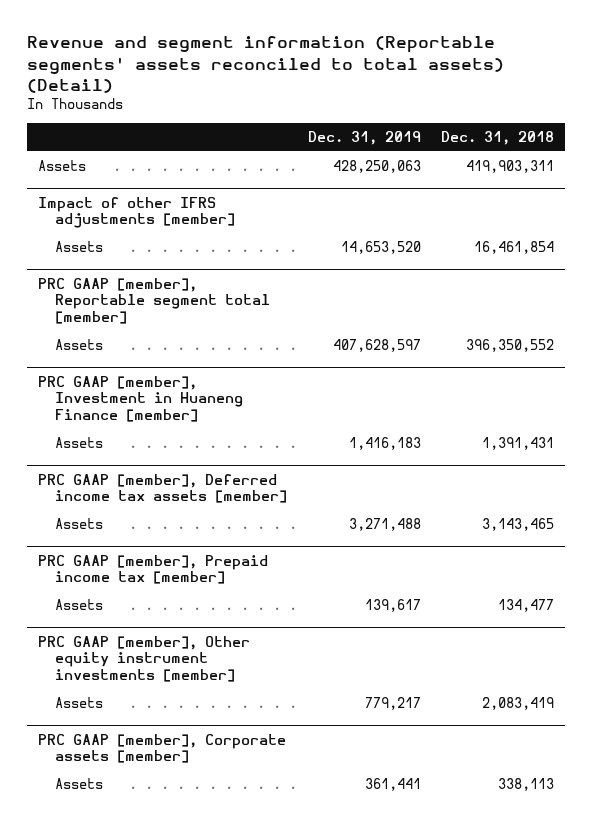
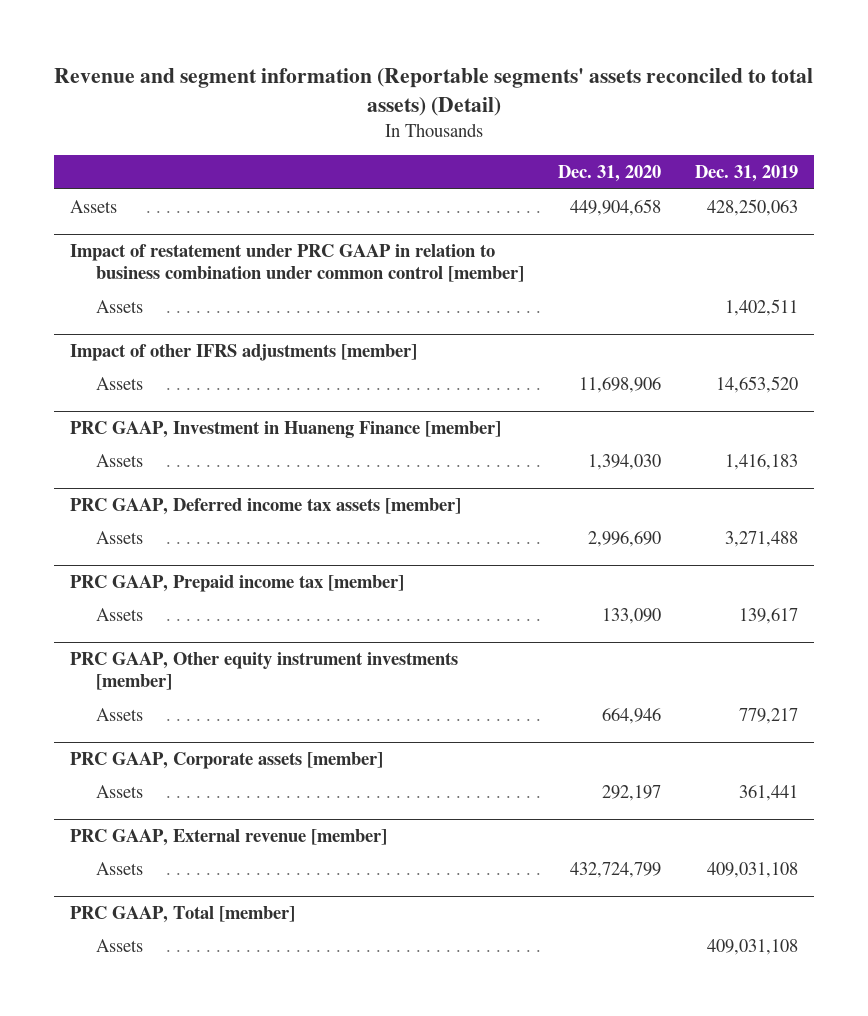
[441,131,555,146] Dec. 31, 2018 -> none
none -> [558,165,662,183] Dec. 31, 2020
none -> [70,243,525,283] Impact of restatement under PRC GAAP in relation to business combination under common control [member]
none -> [96,299,144,313] Assets
[37,277,270,325] PRC GAAP [member], Reportable segment total [member] -> none
[54,339,103,351] Assets -> none
[37,375,243,423] PRC GAAP [member], Investment in Huaneng Finance [member] -> [70,420,502,438] PRC GAAP, Investment in Huaneng Finance [member]
[37,473,287,504] PRC GAAP [member], Deferred income tax assets [member] -> [70,497,462,515] PRC GAAP, Deferred income tax assets [member]
[37,554,268,585] PRC GAAP [member], Prepaid income tax [member] -> [70,574,405,592] PRC GAAP, Prepaid income tax [member]
[37,635,250,683] PRC GAAP [member], Other equity instrument investments [member] -> [70,651,459,691] PRC GAAP, Other equity instrument investments [member]
[37,733,286,764] PRC GAAP [member], Corporate assets [member] -> [70,751,384,769] PRC GAAP, Corporate assets [member]
none -> [70,828,388,846] PRC GAAP, External revenue [member]
none -> [96,861,144,875] Assets
none -> [70,905,296,923] PRC GAAP, Total [member]
none -> [96,938,144,952] Assets

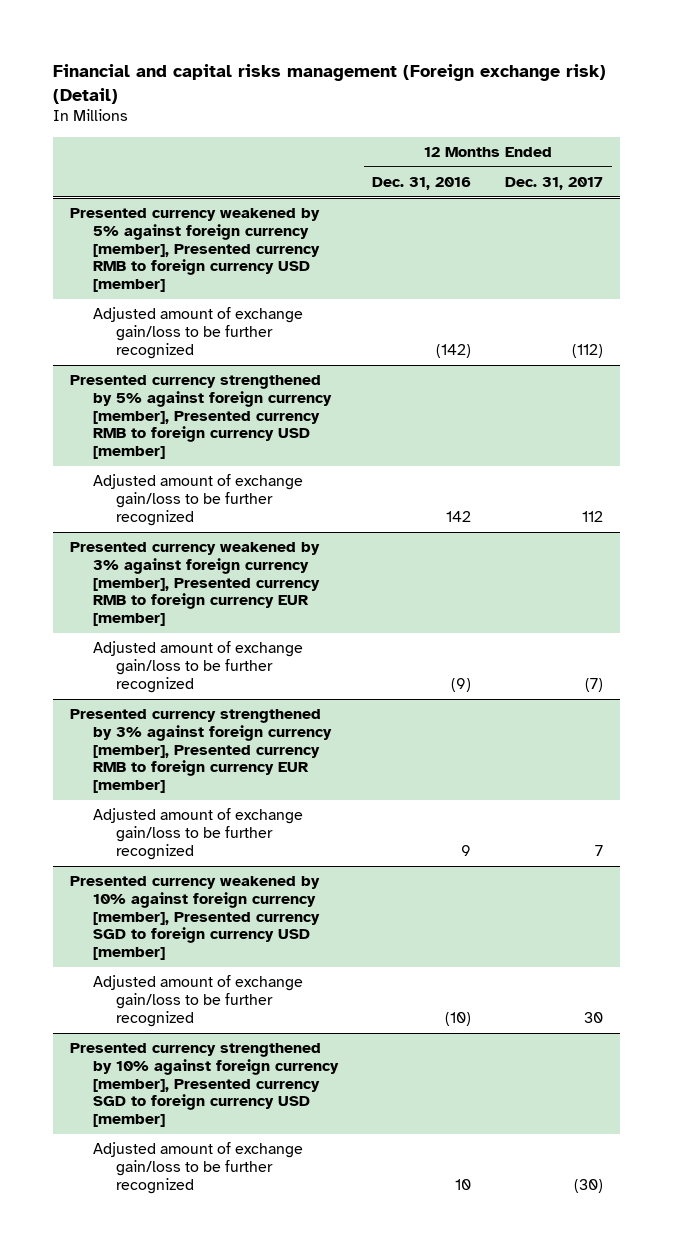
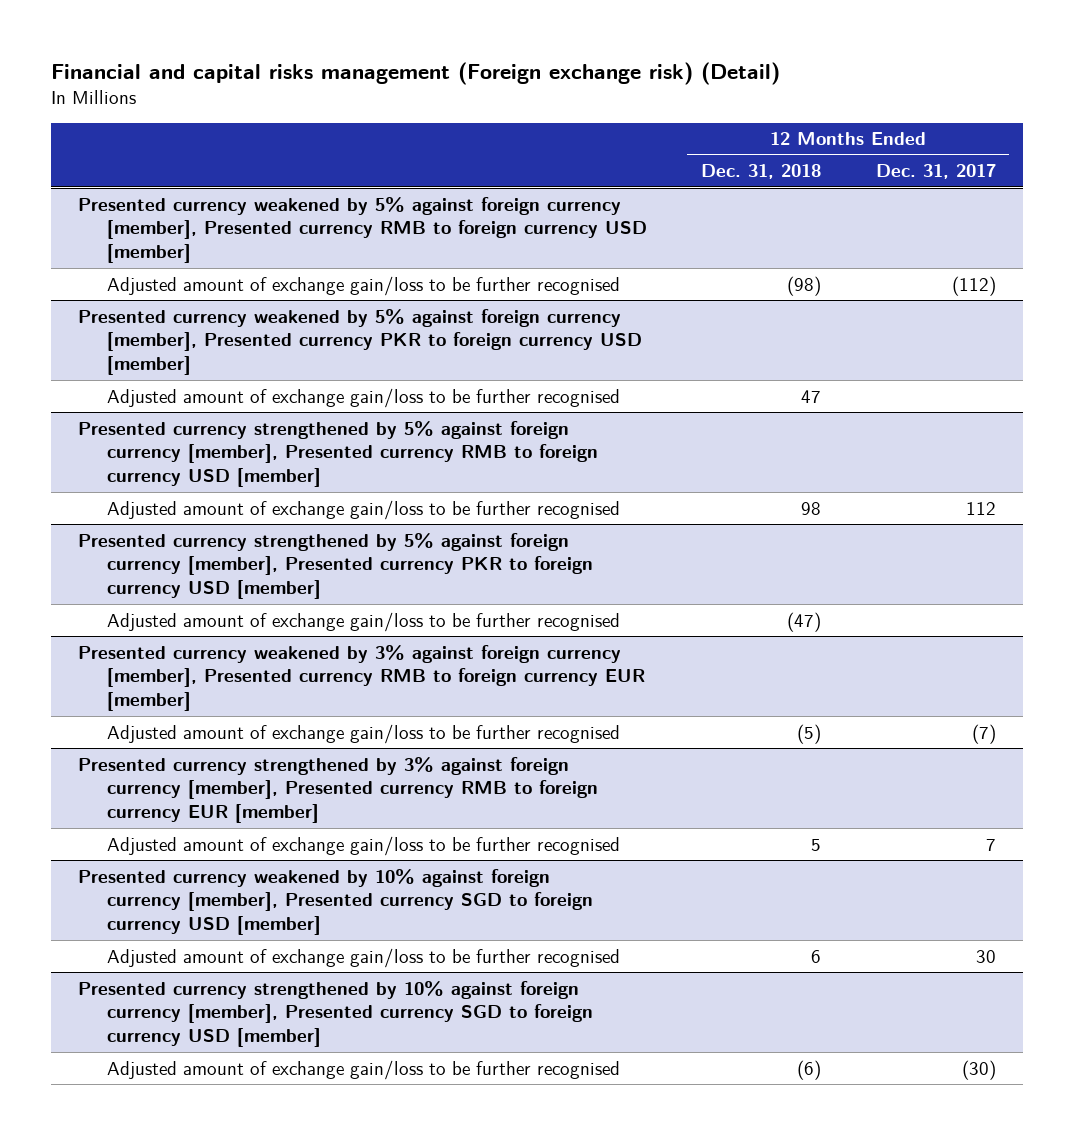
[372,177,472,191] Dec. 31, 2016 -> none
none -> [701,164,822,180] Dec. 31, 2018
[92,307,303,359] Adjusted amount of exchange gain/loss to be further recognized -> [106,275,620,296] Adjusted amount of exchange gain/loss to be further recognised
none -> [77,308,642,376] Presented currency weakened by 5% against foreign currency [member], Presented currency PKR to foreign currency USD [member]
none -> [106,387,620,408] Adjusted amount of exchange gain/loss to be further recognised
[92,474,303,526] Adjusted amount of exchange gain/loss to be further recognized -> [106,499,620,520] Adjusted amount of exchange gain/loss to be further recognised
none -> [77,532,593,600] Presented currency strengthened by 5% against foreign currency [member], Presented currency PKR to foreign currency USD [member]
none -> [106,611,620,632] Adjusted amount of exchange gain/loss to be further recognised
[92,641,303,693] Adjusted amount of exchange gain/loss to be further recognized -> [106,723,620,744] Adjusted amount of exchange gain/loss to be further recognised
[92,808,303,860] Adjusted amount of exchange gain/loss to be further recognized -> [106,835,620,856] Adjusted amount of exchange gain/loss to be further recognised
[92,975,303,1027] Adjusted amount of exchange gain/loss to be further recognized -> [106,947,620,968] Adjusted amount of exchange gain/loss to be further recognised
[92,1142,303,1194] Adjusted amount of exchange gain/loss to be further recognized -> [106,1059,620,1080] Adjusted amount of exchange gain/loss to be further recognised

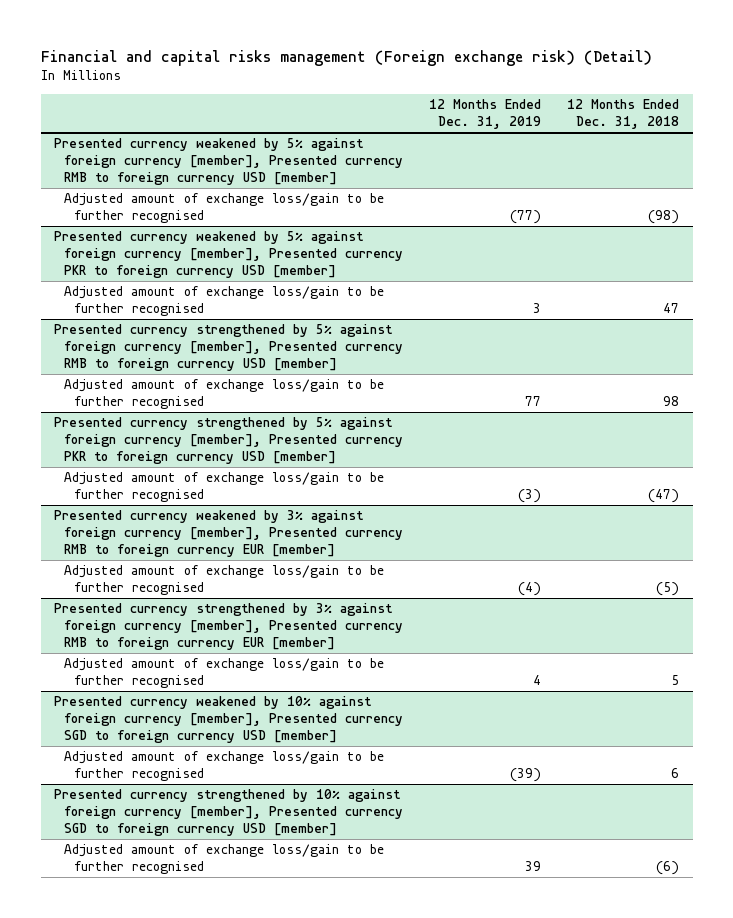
[875,164,996,180] Dec. 31, 2017 -> none
none -> [429,99,542,130] 12 Months Ended Dec. 31, 2019
[106,275,620,296] Adjusted amount of exchange gain/loss to be further recognised -> [63,193,384,224] Adjusted amount of exchange loss/gain to be further recognised
[106,387,620,408] Adjusted amount of exchange gain/loss to be further recognised -> [63,286,384,317] Adjusted amount of exchange loss/gain to be further recognised
[106,499,620,520] Adjusted amount of exchange gain/loss to be further recognised -> [63,379,384,410] Adjusted amount of exchange loss/gain to be further recognised
[106,611,620,632] Adjusted amount of exchange gain/loss to be further recognised -> [63,472,384,503] Adjusted amount of exchange loss/gain to be further recognised
[106,723,620,744] Adjusted amount of exchange gain/loss to be further recognised -> [63,565,384,596] Adjusted amount of exchange loss/gain to be further recognised
[106,835,620,856] Adjusted amount of exchange gain/loss to be further recognised -> [63,658,384,689] Adjusted amount of exchange loss/gain to be further recognised
[106,947,620,968] Adjusted amount of exchange gain/loss to be further recognised -> [63,751,384,782] Adjusted amount of exchange loss/gain to be further recognised
[106,1059,620,1080] Adjusted amount of exchange gain/loss to be further recognised -> [63,844,384,875] Adjusted amount of exchange loss/gain to be further recognised

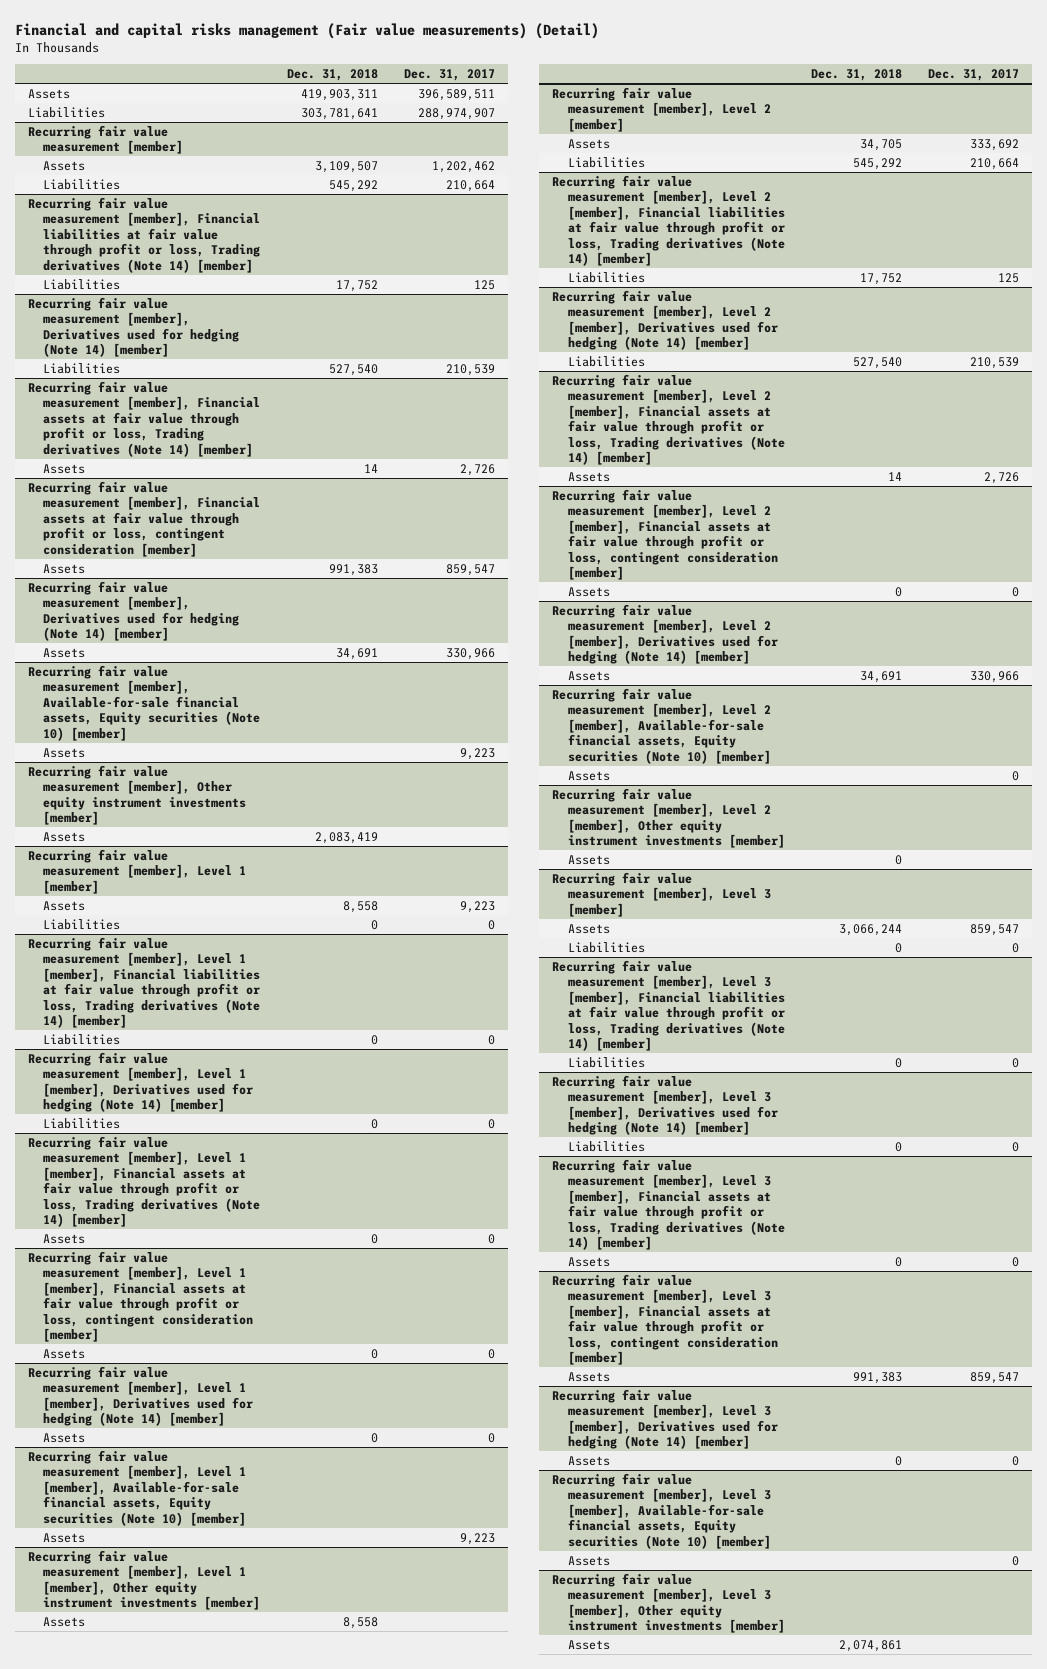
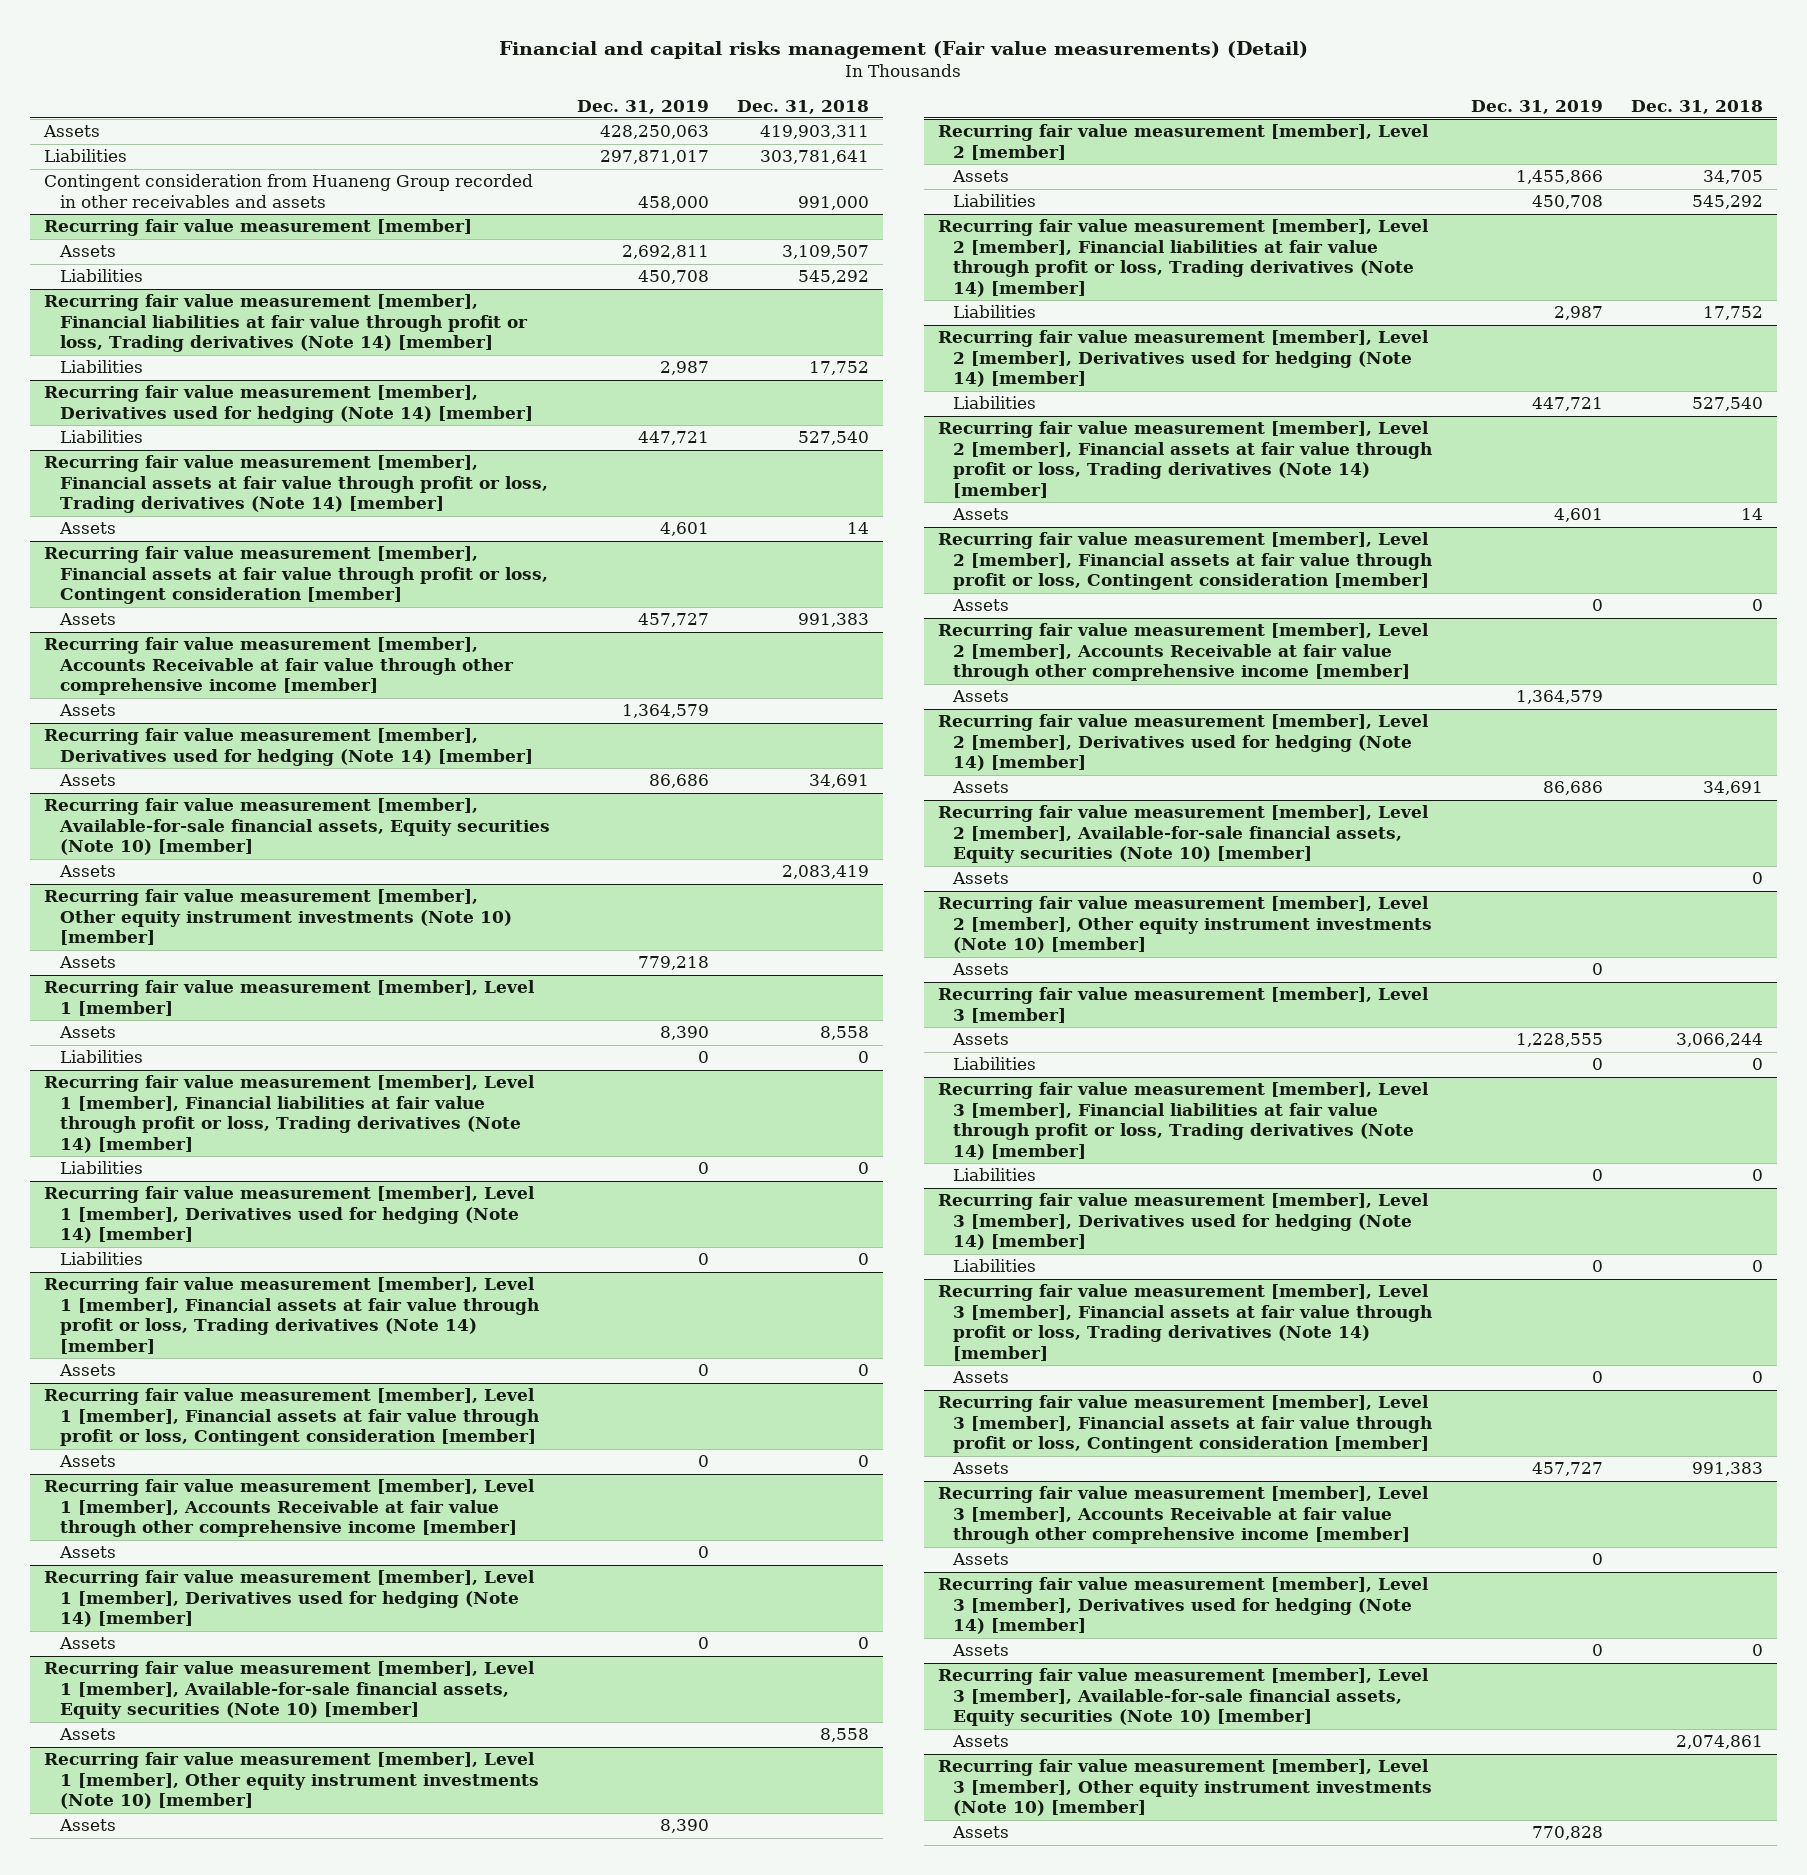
[403,69,495,82] Dec. 31, 2017 -> none
none -> [577,99,710,114] Dec. 31, 2019
none -> [43,174,533,208] Contingent consideration from Huaneng Group recorded in other receivables and assets
[28,480,261,557] Recurring fair value measurement [member], Financial assets at fair value through profit or loss, contingent consideration [member] -> [43,546,548,605] Recurring fair value measurement [member], Financial assets at fair value through profit or loss, Contingent consideration [member]
none -> [43,637,514,696] Recurring fair value measurement [member], Accounts Receivable at fair value through other comprehensive income [member]
none -> [58,704,116,717] Assets
[43,747,86,758] Assets -> none
[28,764,247,826] Recurring fair value measurement [member], Other equity instrument investments [member] -> none
none -> [43,889,512,946] Recurring fair value measurement [member], Other equity instrument investments (Note 10) [member]
none -> [58,956,116,969] Assets
[28,1250,254,1343] Recurring fair value measurement [member], Level 1 [member], Financial assets at fair value through profit or loss, contingent consideration [member] -> [43,1388,539,1447] Recurring fair value measurement [member], Level 1 [member], Financial assets at fair value through profit or loss, Contingent consideration [member]
none -> [43,1479,535,1538] Recurring fair value measurement [member], Level 1 [member], Accounts Receivable at fair value through other comprehensive income [member]
none -> [58,1546,116,1559] Assets
[43,1532,86,1543] Assets -> none
[28,1549,261,1611] Recurring fair value measurement [member], Level 1 [member], Other equity instrument investments [member] -> none
none -> [43,1752,539,1810] Recurring fair value measurement [member], Level 1 [member], Other equity instrument investments (Note 10) [member]
none -> [58,1819,116,1832] Assets
[552,488,778,581] Recurring fair value measurement [member], Level 2 [member], Financial assets at fair value through profit or loss, contingent consideration [member] -> [937,532,1433,591] Recurring fair value measurement [member], Level 2 [member], Financial assets at fair value through profit or loss, Contingent consideration [member]
none -> [937,623,1429,682] Recurring fair value measurement [member], Level 2 [member], Accounts Receivable at fair value through other comprehensive income [member]
none -> [952,690,1010,703] Assets
[567,770,610,781] Assets -> none
[552,787,785,849] Recurring fair value measurement [member], Level 2 [member], Other equity instrument investments [member] -> none
none -> [937,896,1433,954] Recurring fair value measurement [member], Level 2 [member], Other equity instrument investments (Note 10) [member]
none -> [952,963,1010,976] Assets
[552,1273,778,1366] Recurring fair value measurement [member], Level 3 [member], Financial assets at fair value through profit or loss, contingent consideration [member] -> [937,1395,1433,1454] Recurring fair value measurement [member], Level 3 [member], Financial assets at fair value through profit or loss, Contingent consideration [member]
none -> [937,1486,1429,1545] Recurring fair value measurement [member], Level 3 [member], Accounts Receivable at fair value through other comprehensive income [member]
none -> [952,1553,1010,1566] Assets
[567,1555,610,1566] Assets -> none
[552,1572,785,1634] Recurring fair value measurement [member], Level 3 [member], Other equity instrument investments [member] -> none
none -> [937,1759,1433,1817] Recurring fair value measurement [member], Level 3 [member], Other equity instrument investments (Note 10) [member]
none -> [952,1826,1010,1839] Assets

